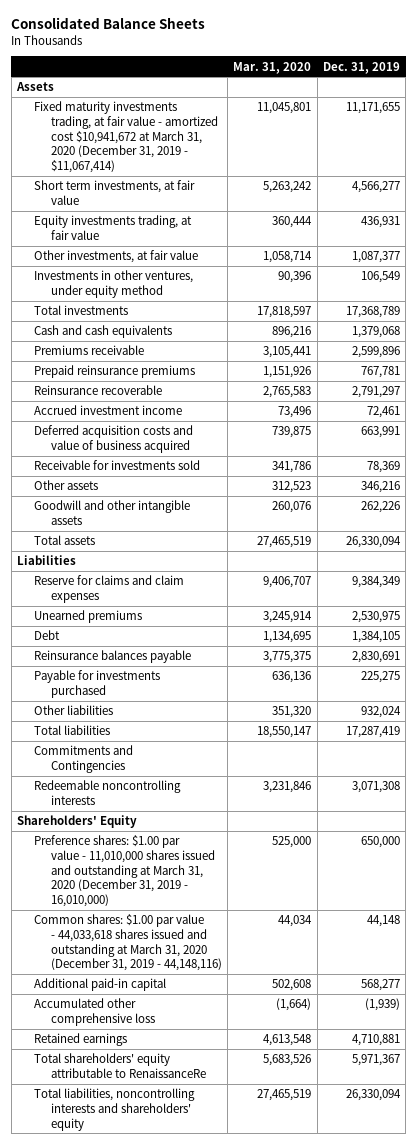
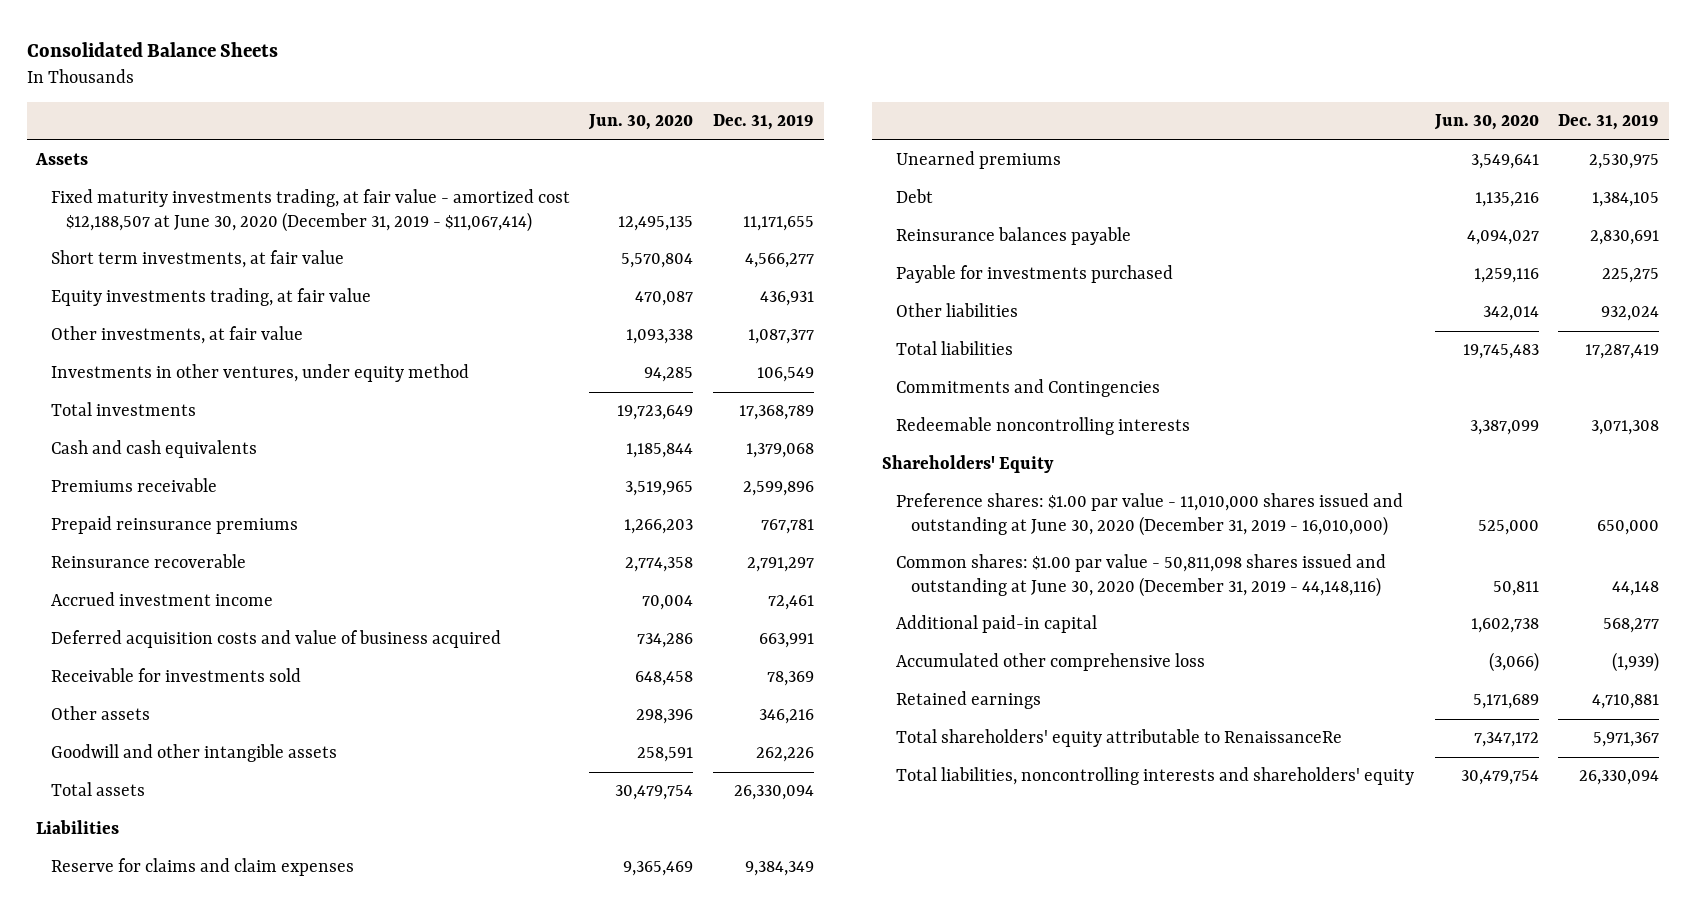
[233,61,312,74] Mar. 31, 2020 -> none
none -> [588,114,694,131] Jun. 30, 2020
[33,101,218,173] Fixed maturity investments trading, at fair value - amortized cost $10,941,672 at March 31, 2020 (December 31, 2019 - $11,067,414) -> [50,189,570,232] Fixed maturity investments trading, at fair value - amortized cost $12,188,507 at June 30, 2020 (December 31, 2019 - $11,067,414)
[33,835,215,907] Preference shares: $1.00 par value - 11,010,000 shares issued and outstanding at March 31, 2020 (December 31, 2019 - 16,010,000) -> [896,493,1404,536] Preference shares: $1.00 par value - 11,010,000 shares issued and outstanding at June 30, 2020 (December 31, 2019 - 16,010,000)
[33,914,222,972] Common shares: $1.00 par value - 44,033,618 shares issued and outstanding at March 31, 2020 (December 31, 2019 - 44,148,116) -> [896,554,1387,597] Common shares: $1.00 par value - 50,811,098 shares issued and outstanding at June 30, 2020 (December 31, 2019 - 44,148,116)

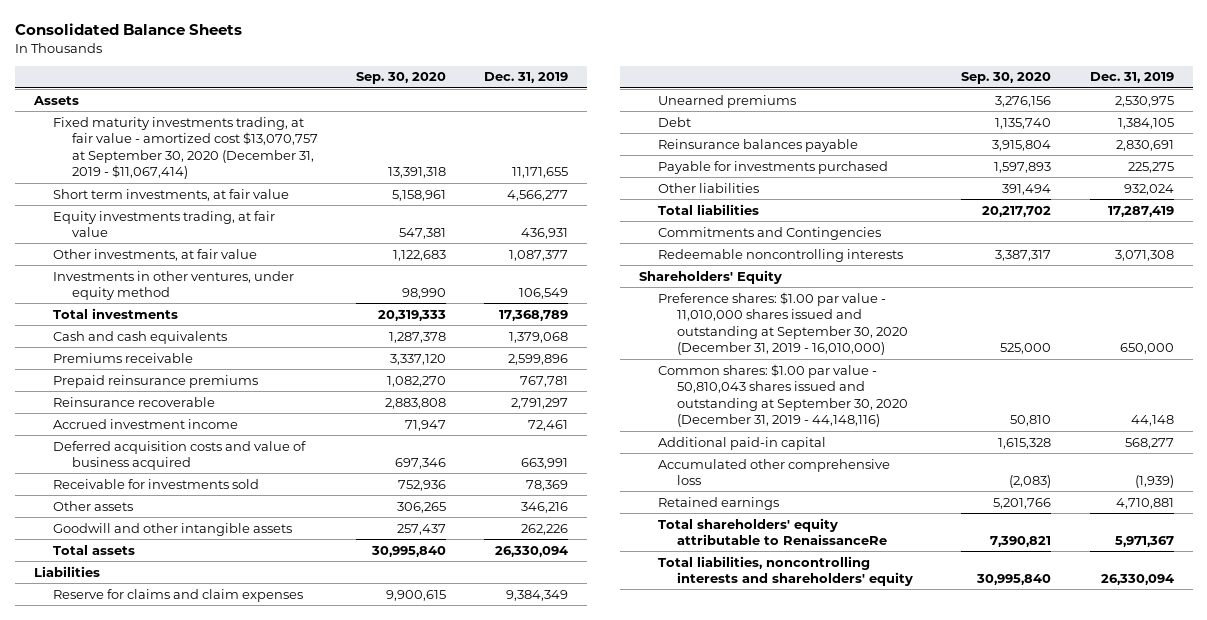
[588,114,694,131] Jun. 30, 2020 -> none
none -> [356,72,447,85] Sep. 30, 2020
[50,189,570,232] Fixed maturity investments trading, at fair value - amortized cost $12,188,507 at June 30, 2020 (December 31, 2019 - $11,067,414) -> [52,116,319,180] Fixed maturity investments trading, at fair value - amortized cost $13,070,757 at September 30, 2020 (December 31, 2019 - $11,067,414)
[896,493,1404,536] Preference shares: $1.00 par value - 11,010,000 shares issued and outstanding at June 30, 2020 (December 31, 2019 - 16,010,000) -> [658,291,909,356] Preference shares: $1.00 par value - 11,010,000 shares issued and outstanding at September 30, 2020 (December 31, 2019 - 16,010,000)
[896,554,1387,597] Common shares: $1.00 par value - 50,811,098 shares issued and outstanding at June 30, 2020 (December 31, 2019 - 44,148,116) -> [658,363,909,428] Common shares: $1.00 par value - 50,810,043 shares issued and outstanding at September 30, 2020 (December 31, 2019 - 44,148,116)

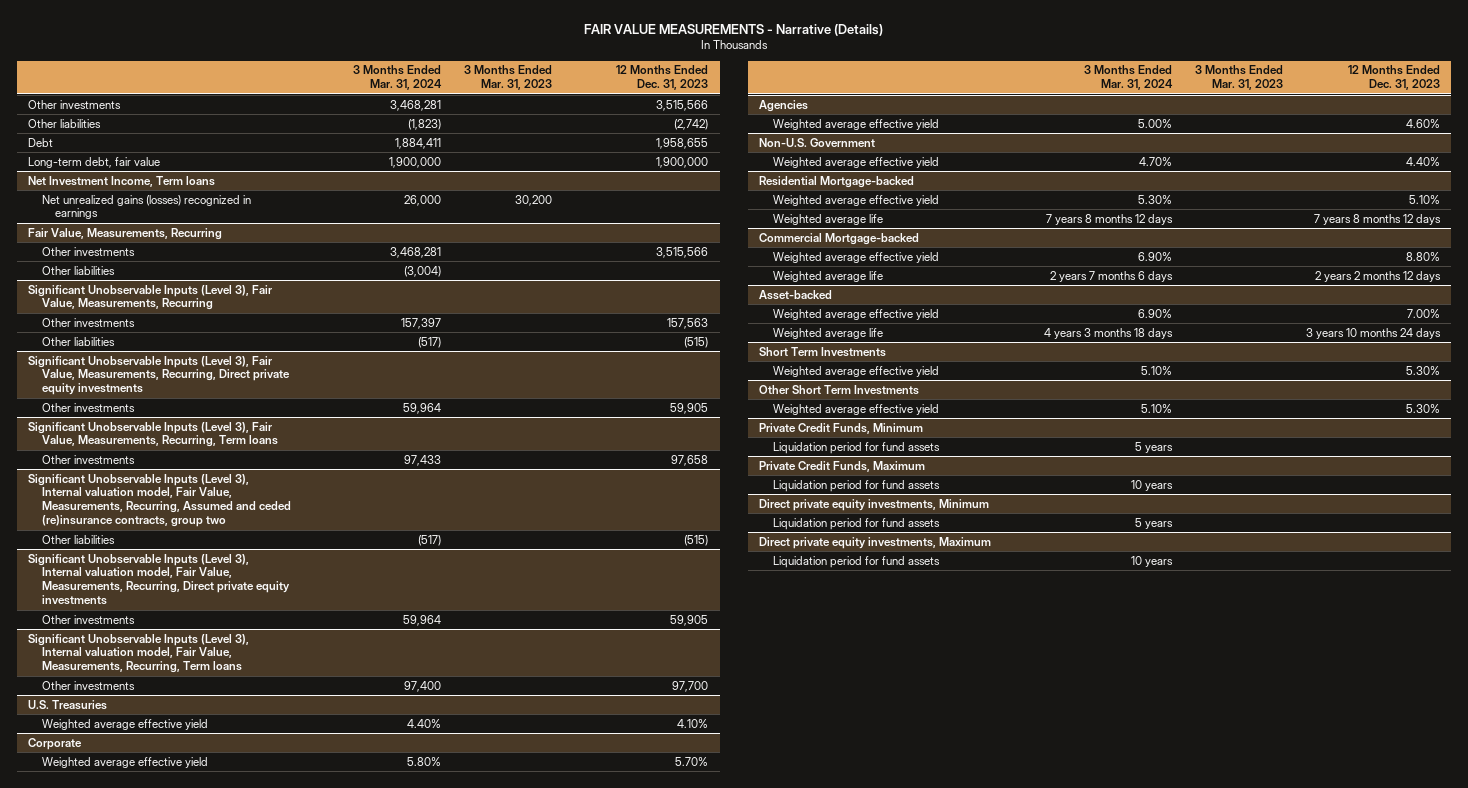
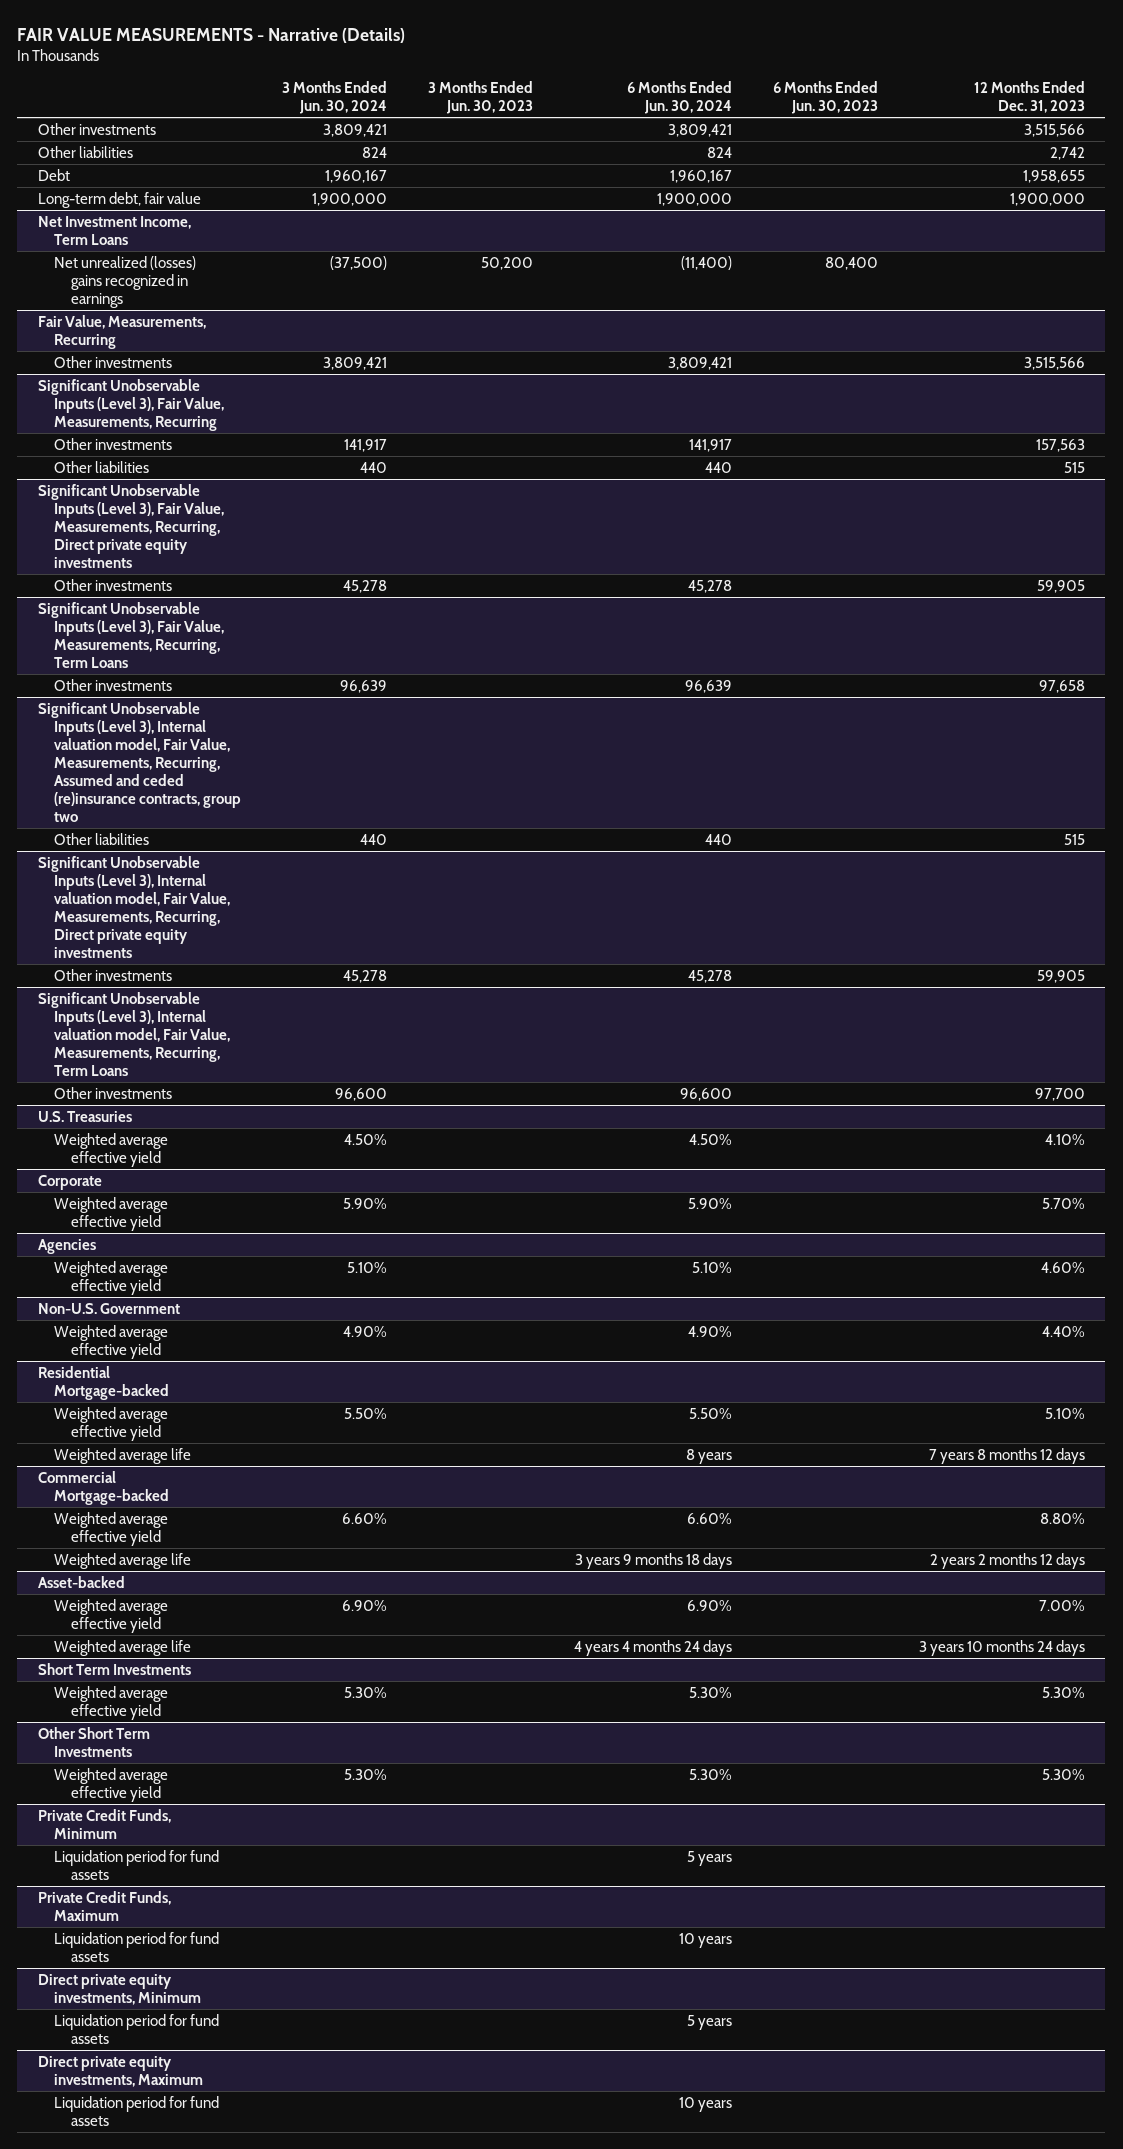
[353,65,443,91] 3 Months Ended Mar. 31, 2024 -> none
[463,65,552,91] 3 Months Ended Mar. 31, 2023 -> none
none -> [282,80,388,114] 3 Months Ended Jun. 30, 2024
none -> [428,80,534,114] 3 Months Ended Jun. 30, 2023
none -> [627,80,733,114] 6 Months Ended Jun. 30, 2024
none -> [772,80,878,114] 6 Months Ended Jun. 30, 2023
[674,118,709,130] (2,742) -> [1049,146,1085,160] 2,742
[27,175,215,187] Net Investment Income, Term loans -> [37,215,191,245] Net Investment Income, Term Loans
[41,194,251,220] Net unrealized gains (losses) recognized in earnings -> [54,255,197,308] Net unrealized (losses) gains recognized in earnings
[41,265,115,275] Other liabilities -> none
[684,336,709,348] (515) -> [1063,461,1085,473] 515
[27,421,278,448] Significant Unobservable Inputs (Level 3), Fair Value, Measurements, Recurring, Term loans -> [37,601,225,668] Significant Unobservable Inputs (Level 3), Fair Value, Measurements, Recurring, Term Loans
[684,534,709,546] (515) -> [1063,833,1085,845] 515
[27,633,249,674] Significant Unobservable Inputs (Level 3), Internal valuation model, Fair Value, Measurements, Recurring, Term loans -> [37,991,231,1076] Significant Unobservable Inputs (Level 3), Internal valuation model, Fair Value, Measurements, Recurring, Term Loans

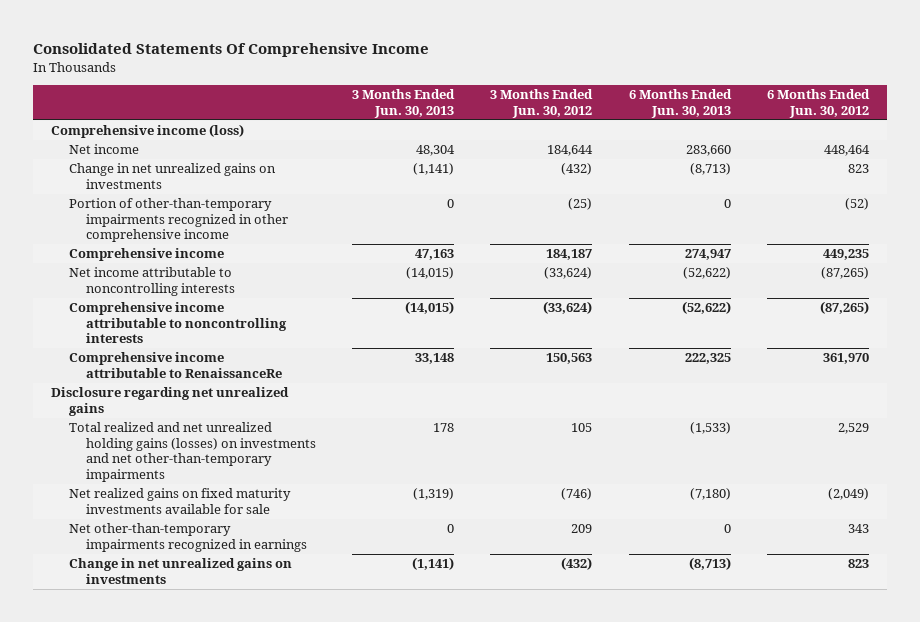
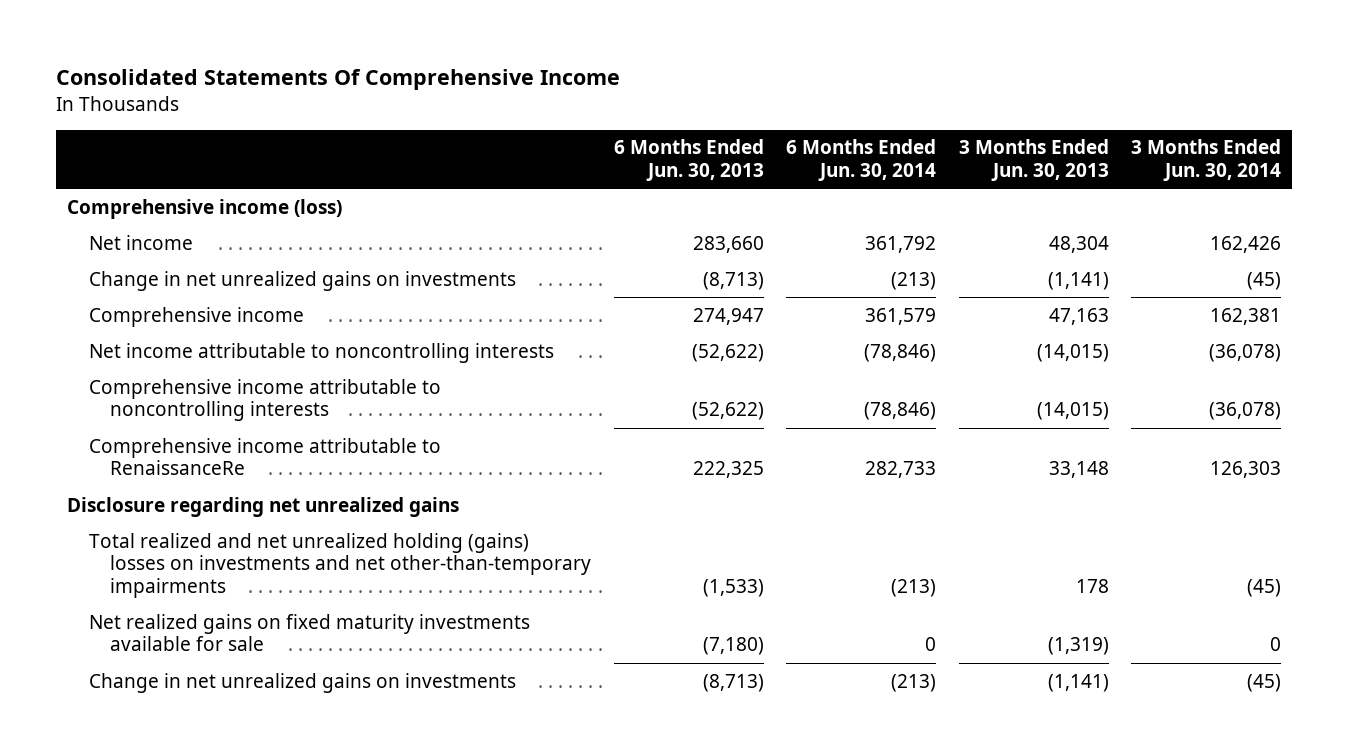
[490,89,594,118] 3 Months Ended Jun. 30, 2012 -> none
[766,89,870,118] 6 Months Ended Jun. 30, 2012 -> none
none -> [786,139,937,182] 6 Months Ended Jun. 30, 2014
none -> [1131,139,1282,182] 3 Months Ended Jun. 30, 2014
[68,198,288,243] Portion of other-than-temporary impairments recognized in other comprehensive income -> none
[68,422,316,482] Total realized and net unrealized holding gains (losses) on investments and net other-than-temporary impairments -> [88,532,592,599] Total realized and net unrealized holding (gains) losses on investments and net other-than-temporary impairments
[68,523,307,552] Net other-than-temporary impairments recognized in earnings -> none

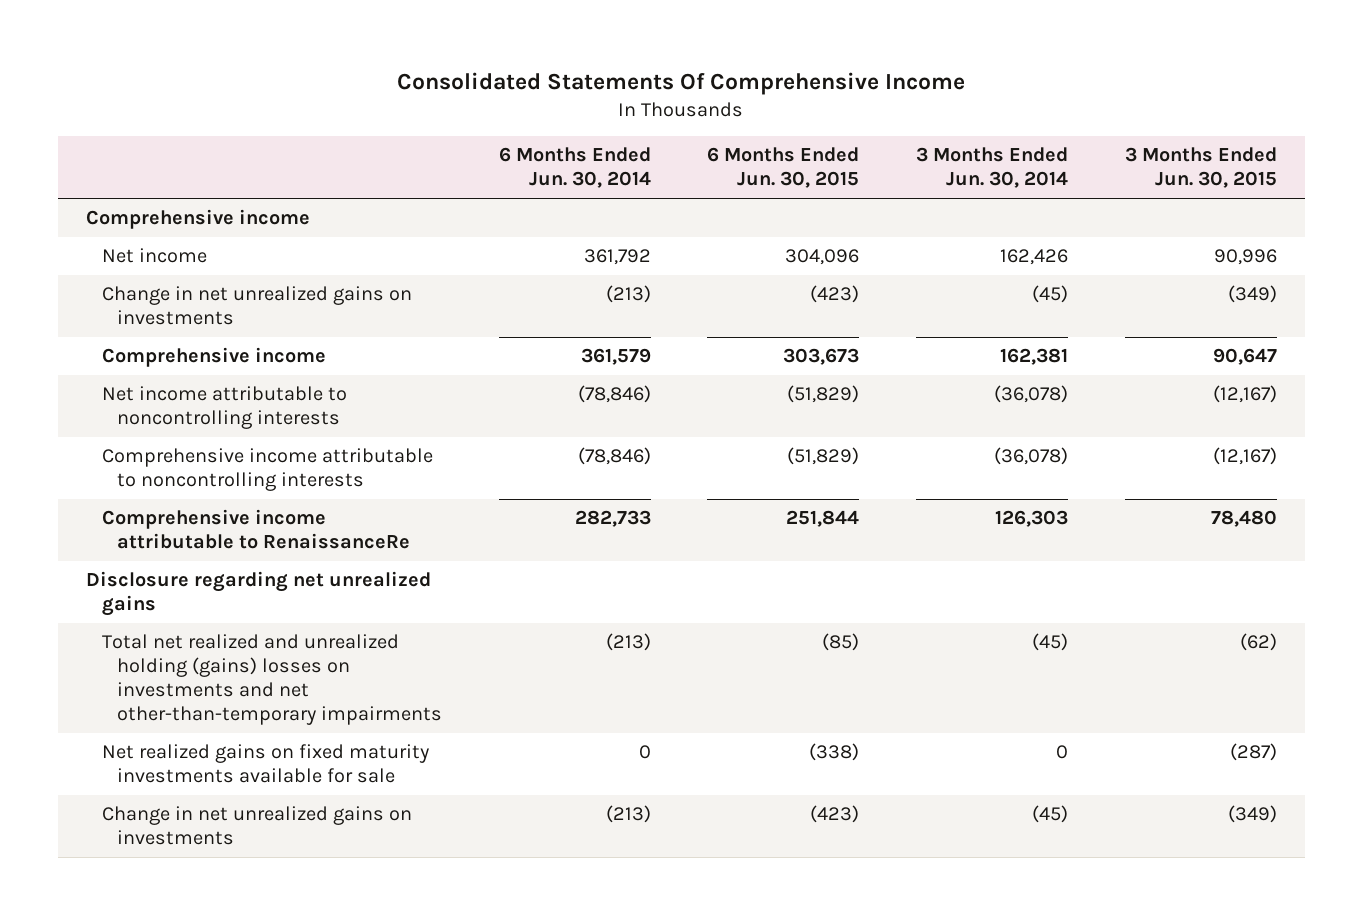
[613,139,764,182] 6 Months Ended Jun. 30, 2013 -> none
[958,139,1109,182] 3 Months Ended Jun. 30, 2013 -> none
none -> [707,147,860,189] 6 Months Ended Jun. 30, 2015
none -> [1124,147,1277,189] 3 Months Ended Jun. 30, 2015
[67,198,343,219] Comprehensive income (loss) -> [86,209,311,230] Comprehensive income
[88,532,592,599] Total realized and net unrealized holding (gains) losses on investments and net other-than-temporary impairments -> [101,634,442,726] Total net realized and unrealized holding (gains) losses on investments and net other-than-temporary impairments

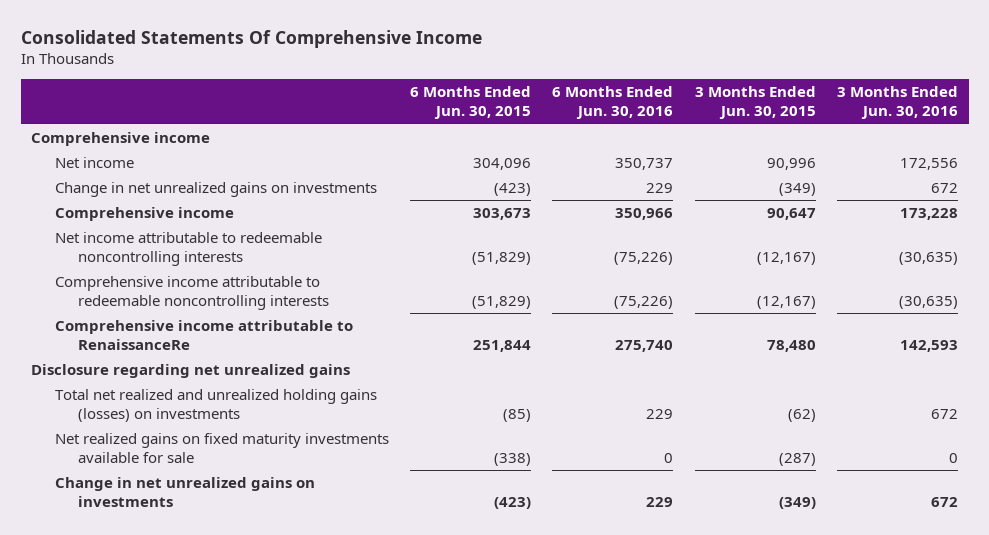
[498,147,651,189] 6 Months Ended Jun. 30, 2014 -> none
[915,147,1068,189] 3 Months Ended Jun. 30, 2014 -> none
none -> [552,86,674,120] 6 Months Ended Jun. 30, 2016
none -> [837,86,959,120] 3 Months Ended Jun. 30, 2016
[101,386,347,430] Net income attributable to noncontrolling interests -> [54,231,322,267] Net income attributable to redeemable noncontrolling interests
[101,448,433,492] Comprehensive income attributable to noncontrolling interests -> [54,275,329,311] Comprehensive income attributable to redeemable noncontrolling interests
[101,634,442,726] Total net realized and unrealized holding (gains) losses on investments and net other-than-temporary impairments -> [54,388,377,423] Total net realized and unrealized holding gains (losses) on investments

